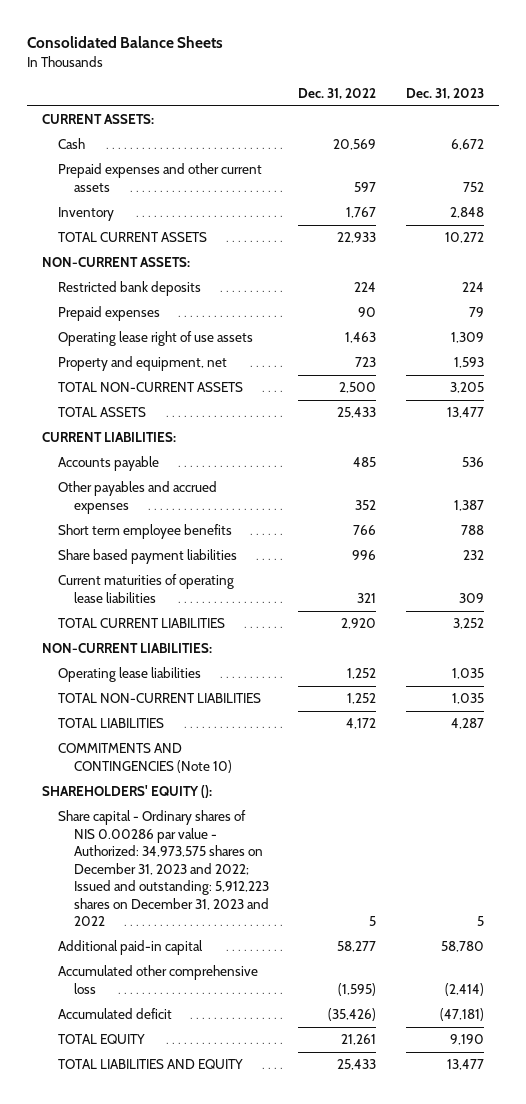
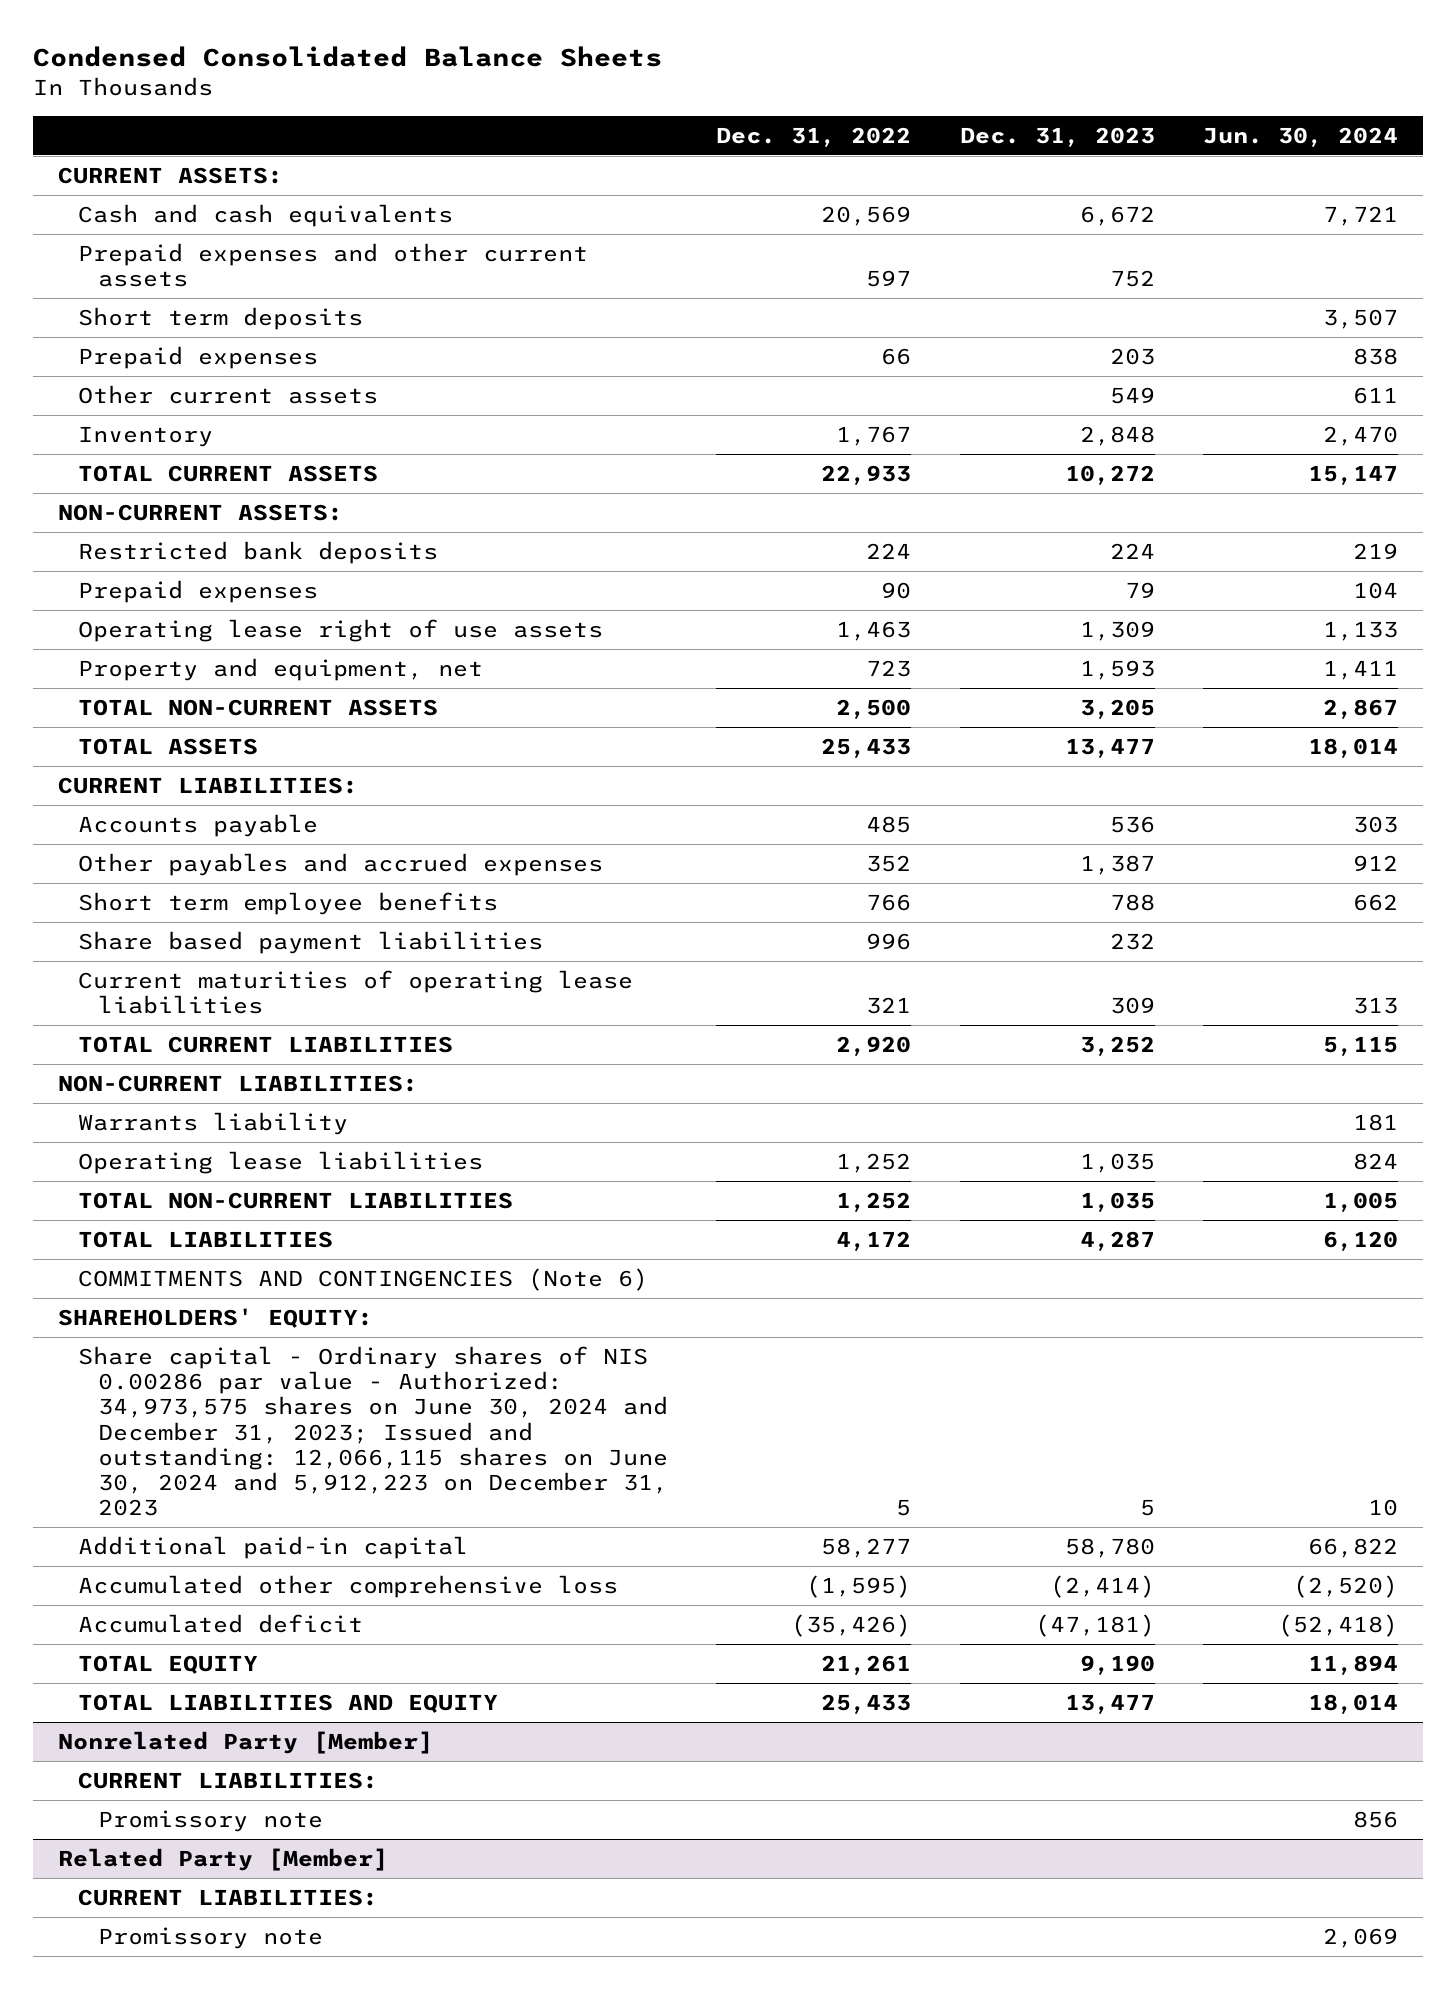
[27,36,224,49] Consolidated Balance Sheets -> [33,46,663,68] Condensed Consolidated Balance Sheets
none -> [1203,127,1399,148] Jun. 30, 2024
[57,138,85,150] Cash -> [77,203,453,227] Cash and cash equivalents
none -> [77,306,363,330] Short term deposits
none -> [77,345,318,369] Prepaid expenses
none -> [77,384,378,404] Other current assets
none -> [77,1111,348,1135] Warrants liability
[57,743,232,773] COMMITMENTS AND CONTINGENCIES (Note 10) -> [77,1267,648,1291] COMMITMENTS AND CONTINGENCIES (Note 6)
[41,785,212,799] SHAREHOLDERS' EQUITY (): -> [57,1307,373,1328] SHAREHOLDERS' EQUITY:
[57,810,269,927] Share capital - Ordinary shares of NIS 0.00286 par value - Authorized: 34,973,575 shares on December 31, 2023 and 2022; Issued and outstanding: 5,912,223 shares on December 31, 2023 and 2022 -> [77,1345,668,1517] Share capital - Ordinary shares of NIS 0.00286 par value - Authorized: 34,973,575 shares on June 30, 2024 and December 31, 2023; Issued and outstanding: 12,066,115 shares on June 30, 2024 and 5,912,223 on December 31, 2023
none -> [57,1730,433,1754] Nonrelated Party [Member]
none -> [77,1771,378,1789] CURRENT LIABILITIES:
none -> [97,1809,323,1832] Promissory note
none -> [57,1847,388,1871] Related Party [Member]
none -> [77,1888,378,1906] CURRENT LIABILITIES:
none -> [97,1926,323,1949] Promissory note

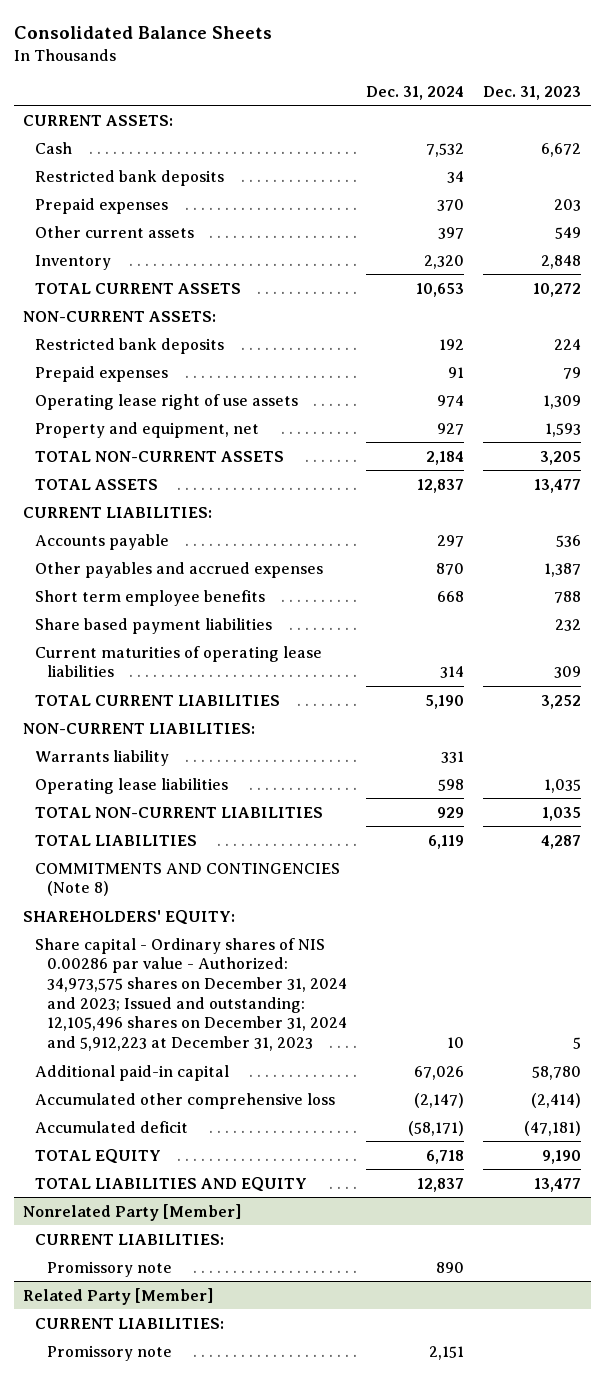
[33,46,663,68] Condensed Consolidated Balance Sheets -> [13,26,272,40] Consolidated Balance Sheets
[716,127,912,148] Dec. 31, 2022 -> none
[1203,127,1399,148] Jun. 30, 2024 -> none
none -> [366,85,465,100] Dec. 31, 2024
[77,242,588,288] Prepaid expenses and other current assets -> none
[77,306,363,330] Short term deposits -> none
[77,203,453,227] Cash and cash equivalents -> [35,141,73,154] Cash
none -> [35,169,225,186] Restricted bank deposits
[77,1267,648,1291] COMMITMENTS AND CONTINGENCIES (Note 6) -> [35,862,341,897] COMMITMENTS AND CONTINGENCIES (Note 8)
[77,1345,668,1517] Share capital - Ordinary shares of NIS 0.00286 par value - Authorized: 34,973,575 shares on June 30, 2024 and December 31, 2023; Issued and outstanding: 12,066,115 shares on June 30, 2024 and 5,912,223 on December 31, 2023 -> [35,937,348,1051] Share capital - Ordinary shares of NIS 0.00286 par value - Authorized: 34,973,575 shares on December 31, 2024 and 2023; Issued and outstanding: 12,105,496 shares on December 31, 2024 and 5,912,223 at December 31, 2023

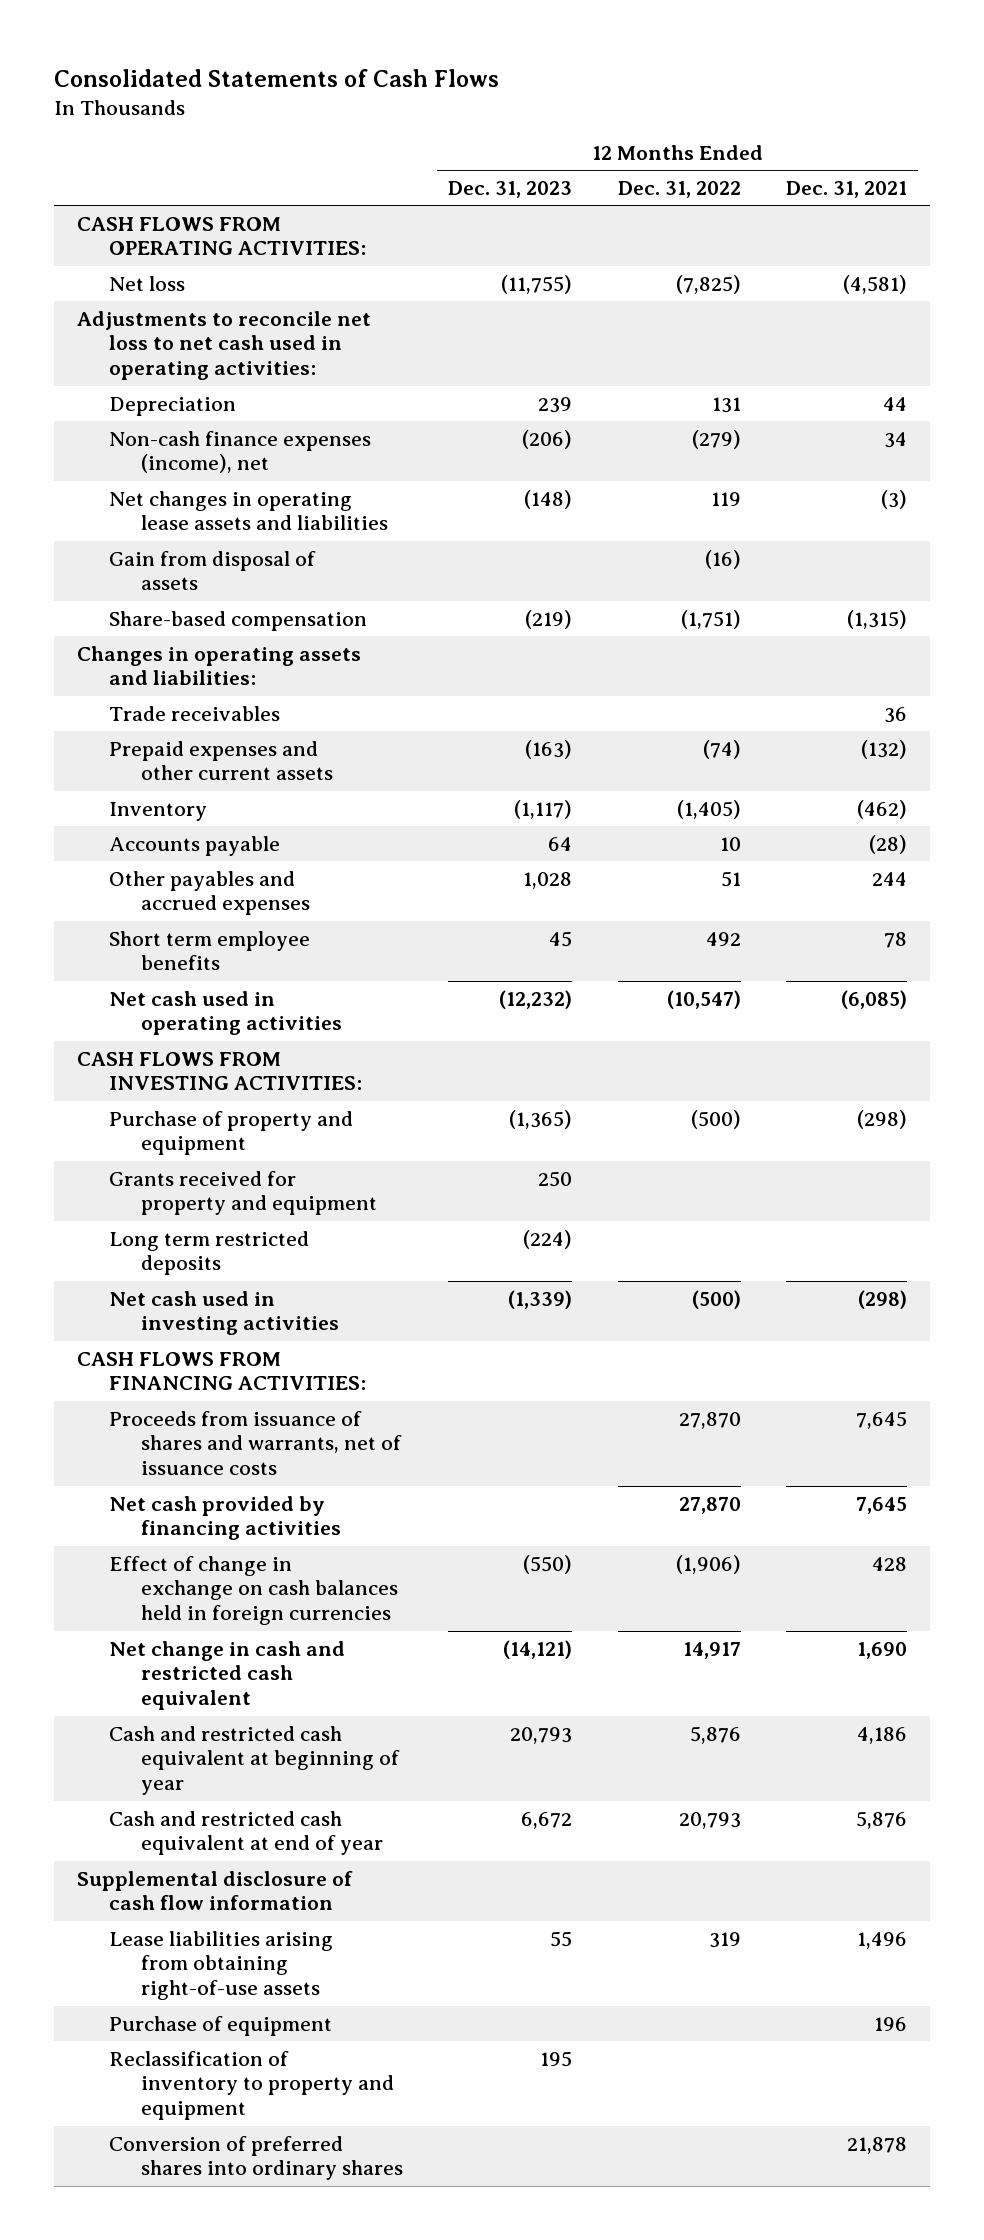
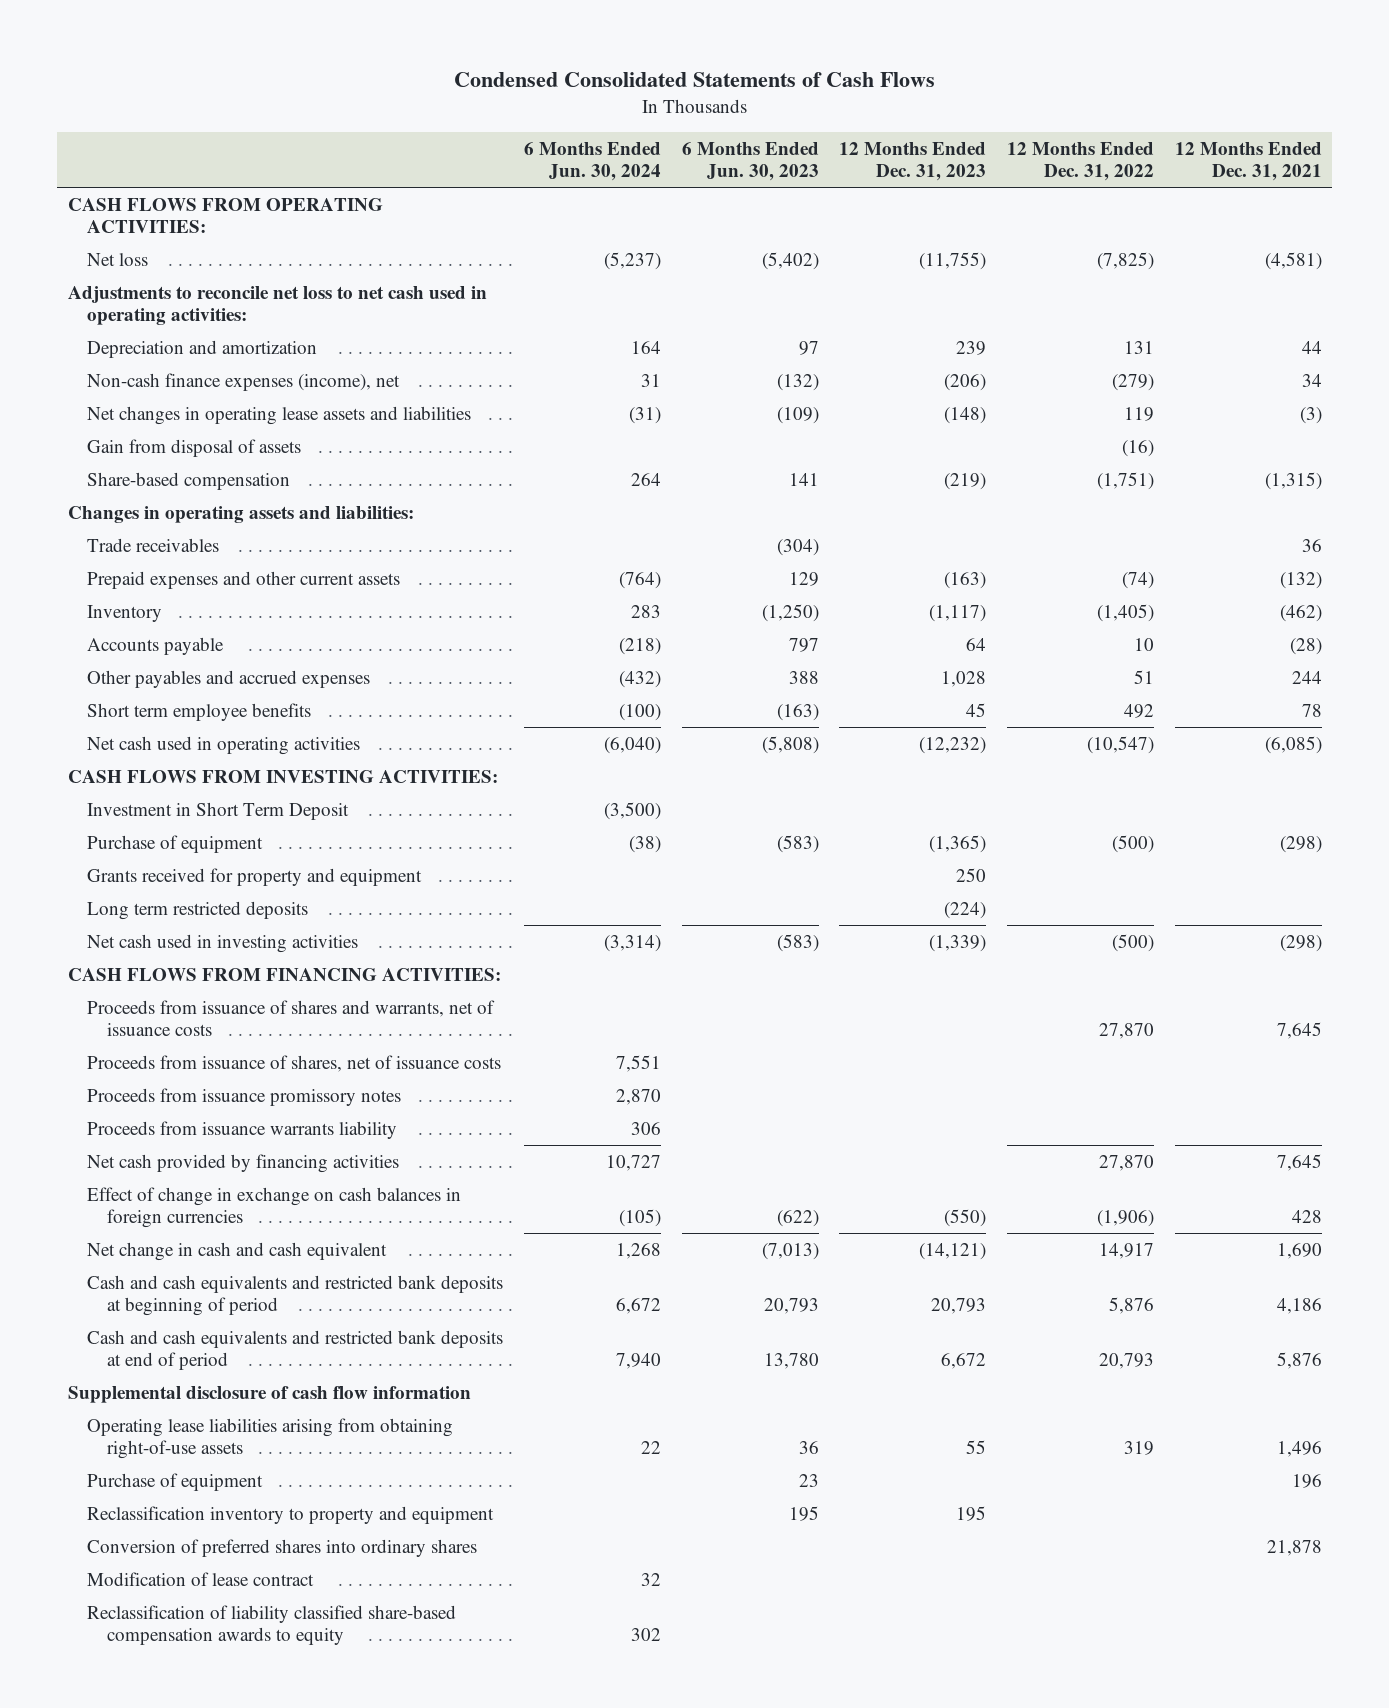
[54,68,500,87] Consolidated Statements of Cash Flows -> [453,71,935,87] Condensed Consolidated Statements of Cash Flows
none -> [523,141,661,182] 6 Months Ended Jun. 30, 2024
none -> [681,141,819,182] 6 Months Ended Jun. 30, 2023
[108,396,236,416] Depreciation -> [87,339,318,358] Depreciation and amortization
none -> [87,801,350,820] Investment in Short Term Deposit
[108,1110,353,1156] Purchase of property and equipment -> [87,834,264,853] Purchase of equipment
none -> [87,1054,502,1072] Proceeds from issuance of shares, net of issuance costs
none -> [87,1087,402,1106] Proceeds from issuance promissory notes
none -> [87,1120,398,1139] Proceeds from issuance warrants liability
[108,1555,398,1626] Effect of change in exchange on cash balances held in foreign currencies -> [87,1186,462,1229] Effect of change in exchange on cash balances in foreign currencies
[108,1640,345,1711] Net change in cash and restricted cash equivalent -> [87,1241,388,1261] Net change in cash and cash equivalent
[108,1725,400,1796] Cash and restricted cash equivalent at beginning of year -> [87,1274,504,1317] Cash and cash equivalents and restricted bank deposits at beginning of period
[108,1810,383,1856] Cash and restricted cash equivalent at end of year -> [87,1329,504,1371] Cash and cash equivalents and restricted bank deposits at end of period
[108,1930,333,2001] Lease liabilities arising from obtaining right-of-use assets -> [87,1417,454,1460] Operating lease liabilities arising from obtaining right-of-use assets
[108,2050,394,2121] Reclassification of inventory to property and equipment -> [87,1505,495,1524] Reclassification inventory to property and equipment
none -> [87,1571,315,1586] Modification of lease contract
none -> [87,1604,457,1646] Reclassification of liability classified share-based compensation awards to equity

